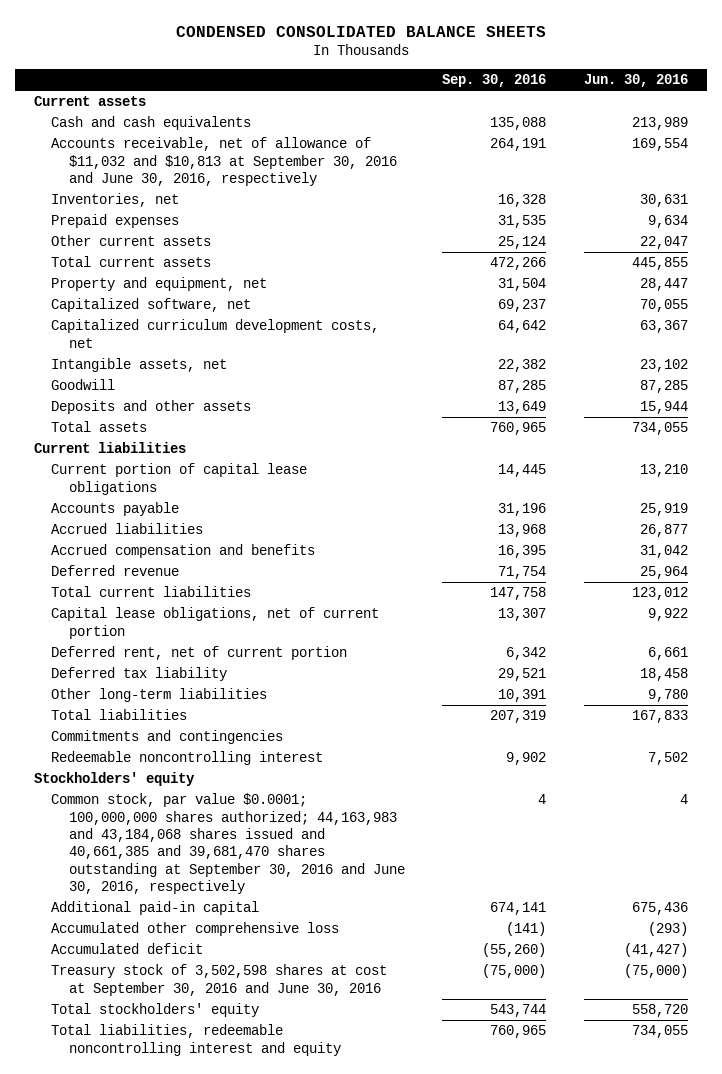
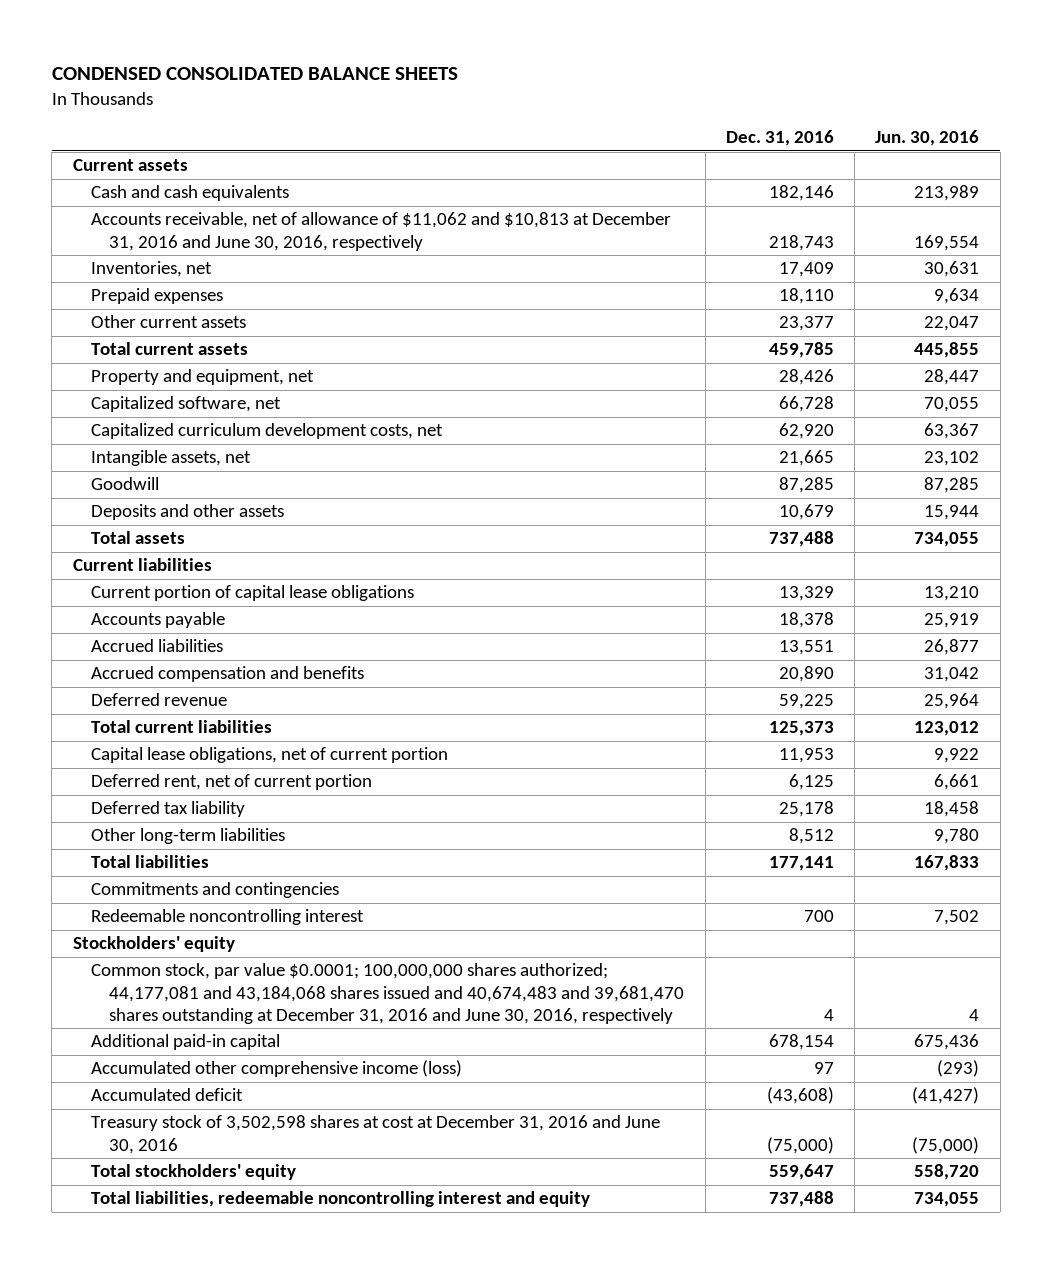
[442,74,547,88] Sep. 30, 2016 -> none
none -> [725,130,834,147] Dec. 31, 2016
[51,137,397,186] Accounts receivable, net of allowance of $11,032 and $10,813 at September 30, 2016 and June 30, 2016, respectively -> [90,212,671,251] Accounts receivable, net of allowance of $11,062 and $10,813 at December 31, 2016 and June 30, 2016, respectively
[51,793,405,895] Common stock, par value $0.0001; 100,000,000 shares authorized; 44,163,983 and 43,184,068 shares issued and 40,661,385 and 39,681,470 shares outstanding at September 30, 2016 and June 30, 2016, respectively -> [90,963,685,1024] Common stock, par value $0.0001; 100,000,000 shares authorized; 44,177,081 and 43,184,068 shares issued and 40,674,483 and 39,681,470 shares outstanding at December 31, 2016 and June 30, 2016, respectively
[51,922,340,937] Accumulated other comprehensive loss -> [90,1060,462,1078] Accumulated other comprehensive income (loss)
[51,964,388,996] Treasury stock of 3,502,598 shares at cost at September 30, 2016 and June 30, 2016 -> [90,1115,660,1154] Treasury stock of 3,502,598 shares at cost at December 31, 2016 and June 30, 2016

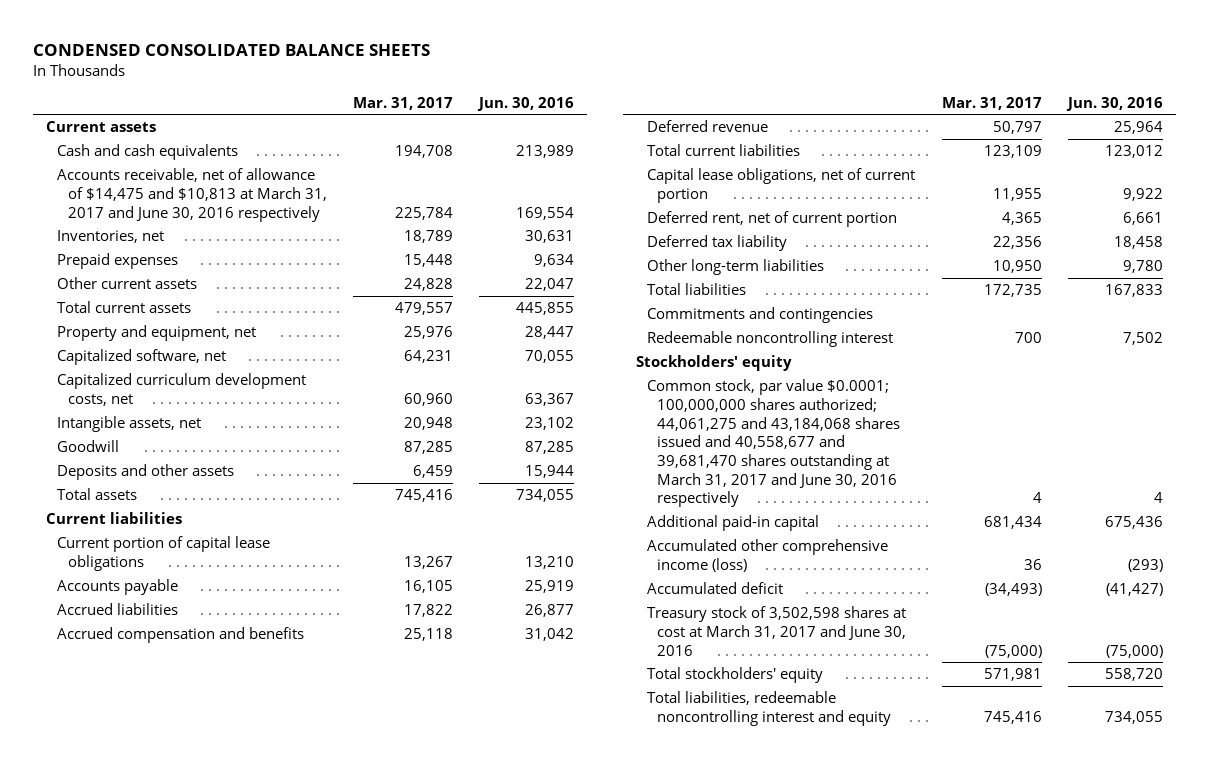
[725,130,834,147] Dec. 31, 2016 -> none
none -> [352,96,453,110] Mar. 31, 2017
[90,212,671,251] Accounts receivable, net of allowance of $11,062 and $10,813 at December 31, 2016 and June 30, 2016, respectively -> [57,168,327,222] Accounts receivable, net of allowance of $14,475 and $10,813 at March 31, 2017 and June 30, 2016 respectively
[90,963,685,1024] Common stock, par value $0.0001; 100,000,000 shares authorized; 44,177,081 and 43,184,068 shares issued and 40,674,483 and 39,681,470 shares outstanding at December 31, 2016 and June 30, 2016, respectively -> [646,379,901,508] Common stock, par value $0.0001; 100,000,000 shares authorized; 44,061,275 and 43,184,068 shares issued and 40,558,677 and 39,681,470 shares outstanding at March 31, 2017 and June 30, 2016 respectively
[90,1115,660,1154] Treasury stock of 3,502,598 shares at cost at December 31, 2016 and June 30, 2016 -> [646,606,907,656] Treasury stock of 3,502,598 shares at cost at March 31, 2017 and June 30, 2016

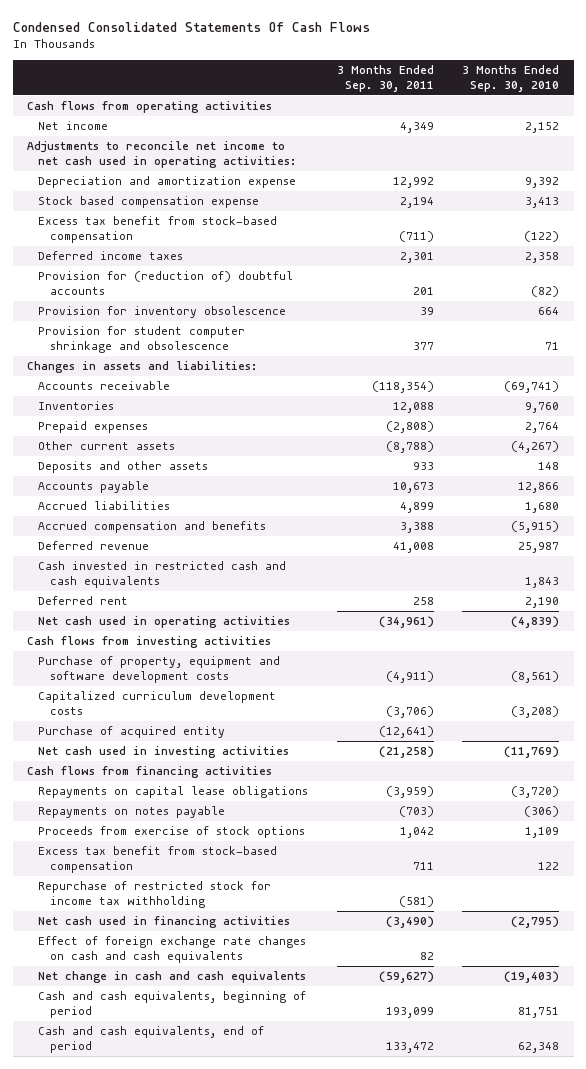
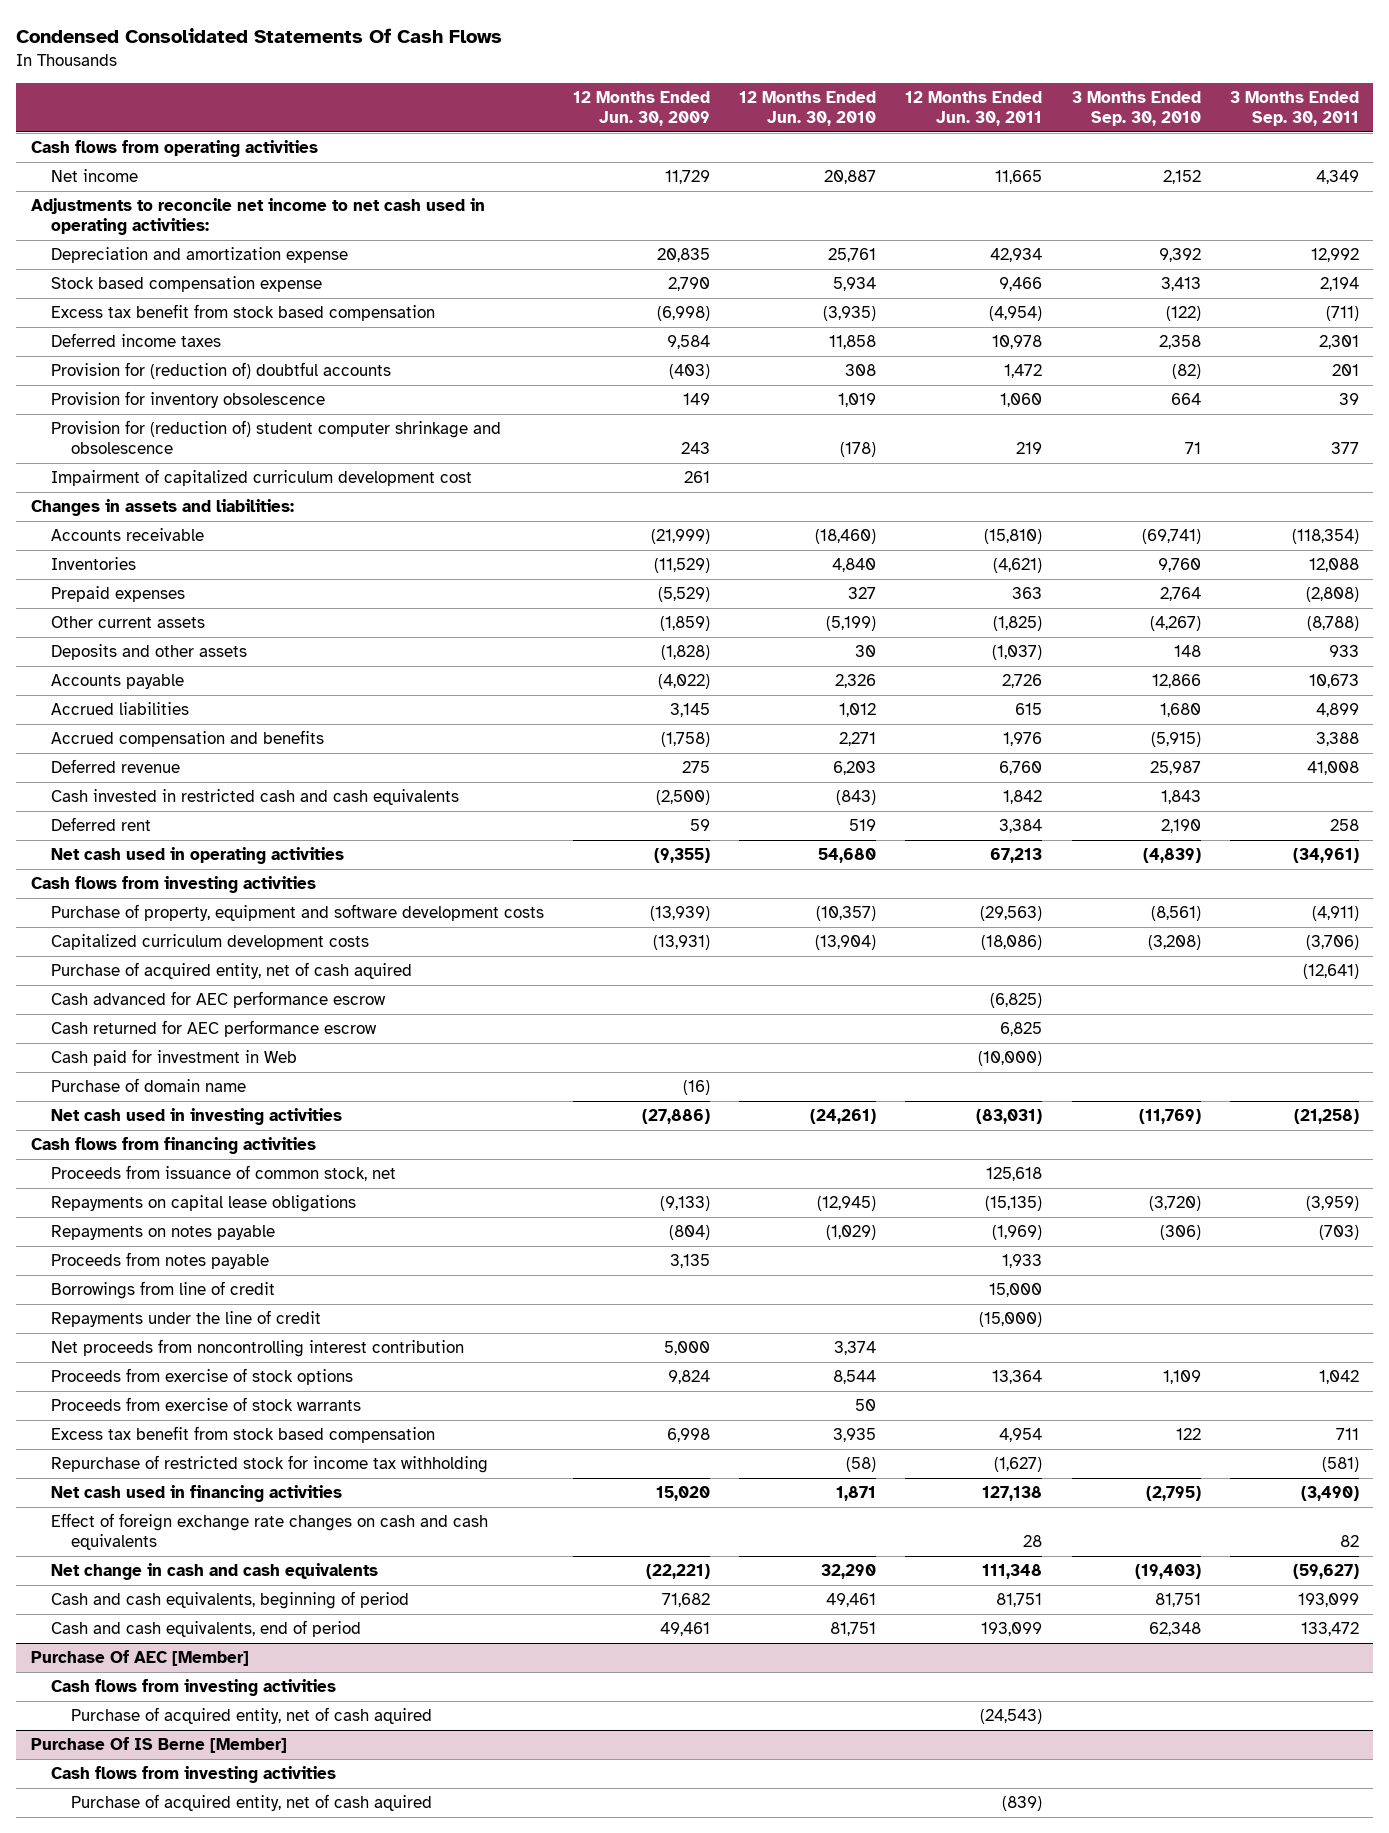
none -> [573,91,711,126] 12 Months Ended Jun. 30, 2009
none -> [739,91,877,126] 12 Months Ended Jun. 30, 2010
none -> [905,91,1043,126] 12 Months Ended Jun. 30, 2011
[38,215,278,244] Excess tax benefit from stock-based compensation -> [50,304,435,322] Excess tax benefit from stock based compensation
[38,325,246,354] Provision for student computer shrinkage and obsolescence -> [50,420,501,455] Provision for (reduction of) student computer shrinkage and obsolescence
none -> [50,469,472,487] Impairment of capitalized curriculum development cost
[38,725,226,738] Purchase of acquired entity -> [50,962,412,980] Purchase of acquired entity, net of cash aquired
none -> [50,991,386,1009] Cash advanced for AEC performance escrow
none -> [50,1020,377,1038] Cash returned for AEC performance escrow
none -> [50,1049,297,1067] Cash paid for investment in Web
none -> [50,1078,246,1093] Purchase of domain name
none -> [50,1165,396,1182] Proceeds from issuance of common stock, net
none -> [50,1252,269,1270] Proceeds from notes payable
none -> [50,1281,275,1300] Borrowings from line of credit
none -> [50,1310,321,1328] Repayments under the line of credit
none -> [50,1339,464,1358] Net proceeds from noncontrolling interest contribution
none -> [50,1397,361,1412] Proceeds from exercise of stock warrants
[38,845,278,874] Excess tax benefit from stock-based compensation -> [50,1426,435,1444] Excess tax benefit from stock based compensation
none -> [30,1650,249,1667] Purchase Of AEC [Member]
none -> [50,1679,336,1697] Cash flows from investing activities
none -> [71,1707,433,1725] Purchase of acquired entity, net of cash aquired
none -> [30,1737,287,1754] Purchase Of IS Berne [Member]
none -> [50,1766,336,1784] Cash flows from investing activities
none -> [71,1794,433,1812] Purchase of acquired entity, net of cash aquired

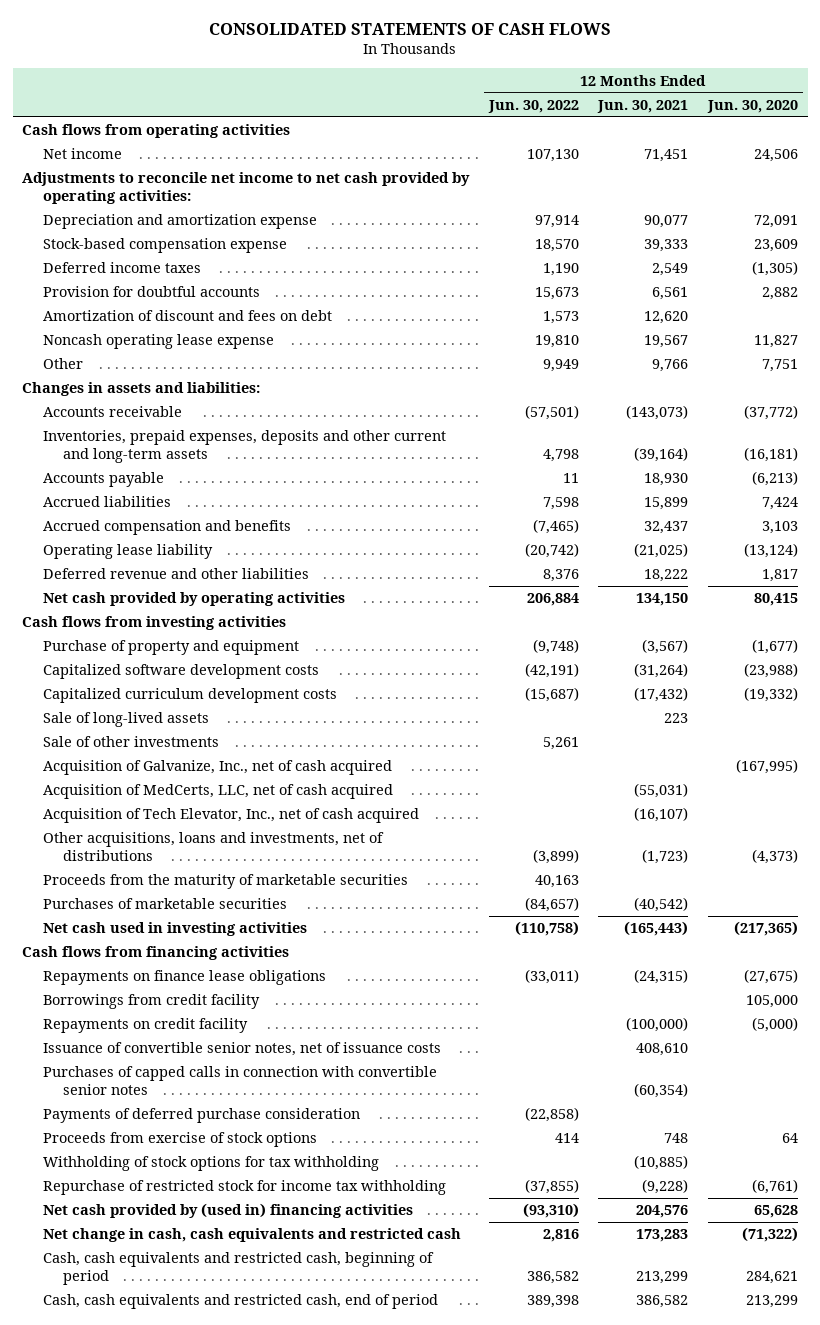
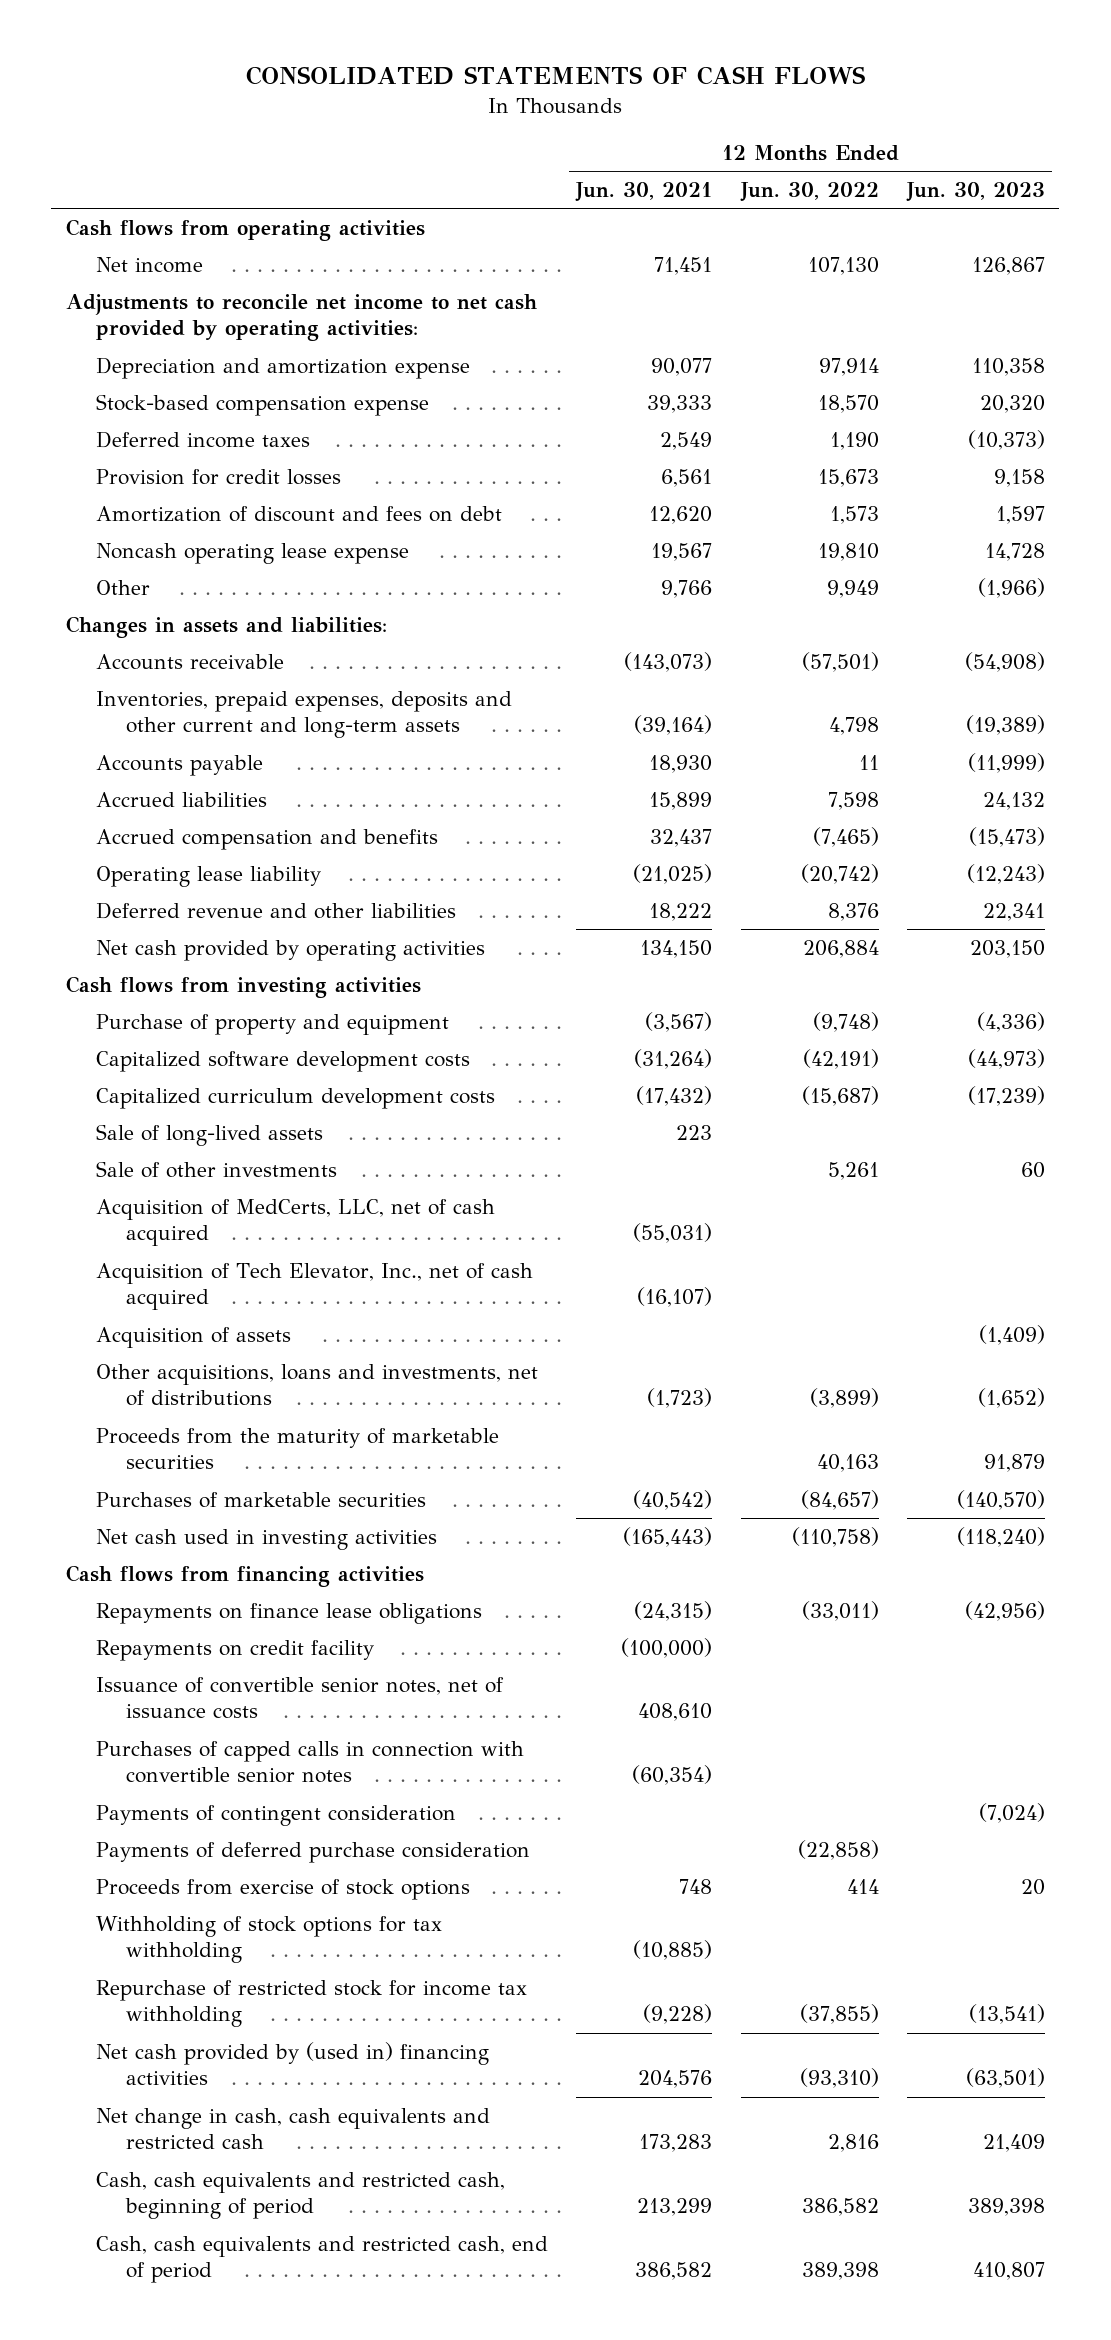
[706,99,798,113] Jun. 30, 2020 -> none
none -> [906,182,1046,203] Jun. 30, 2023
[42,286,260,298] Provision for doubtful accounts -> [95,468,341,485] Provision for credit losses
[42,760,392,776] Acquisition of Galvanize, Inc., net of cash acquired -> none
none -> [95,1326,291,1348] Acquisition of assets
[42,994,260,1010] Borrowings from credit facility -> none
none -> [95,1804,456,1826] Payments of contingent consideration

